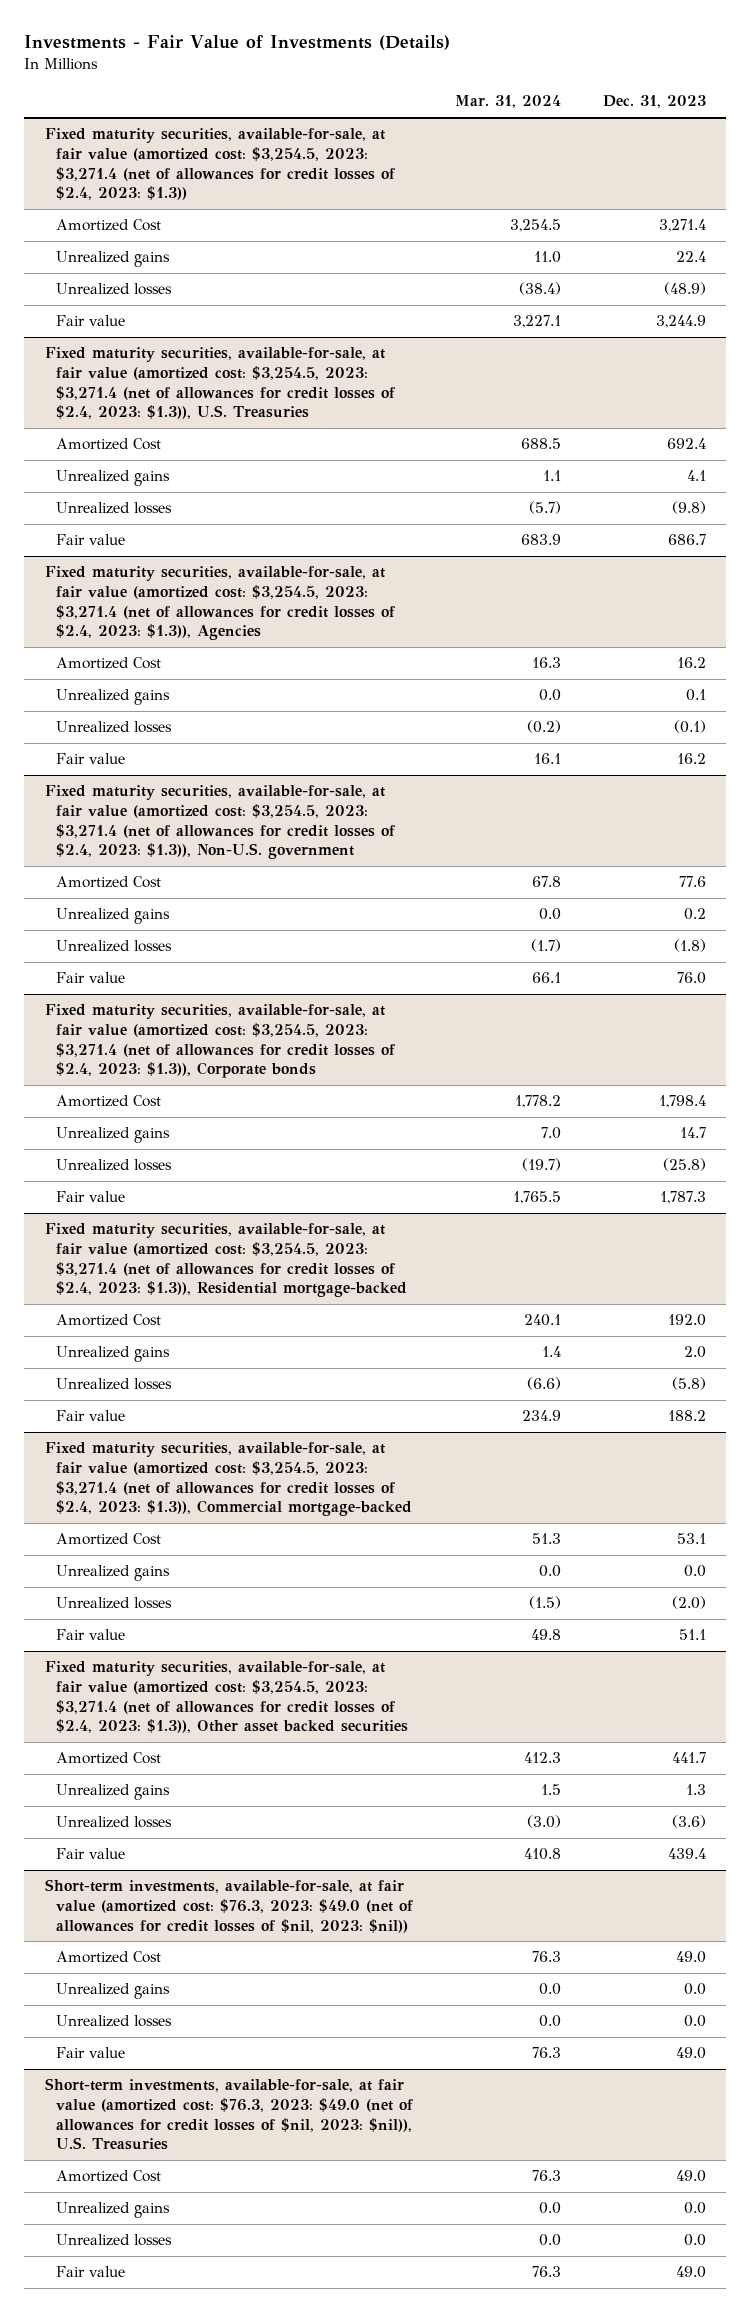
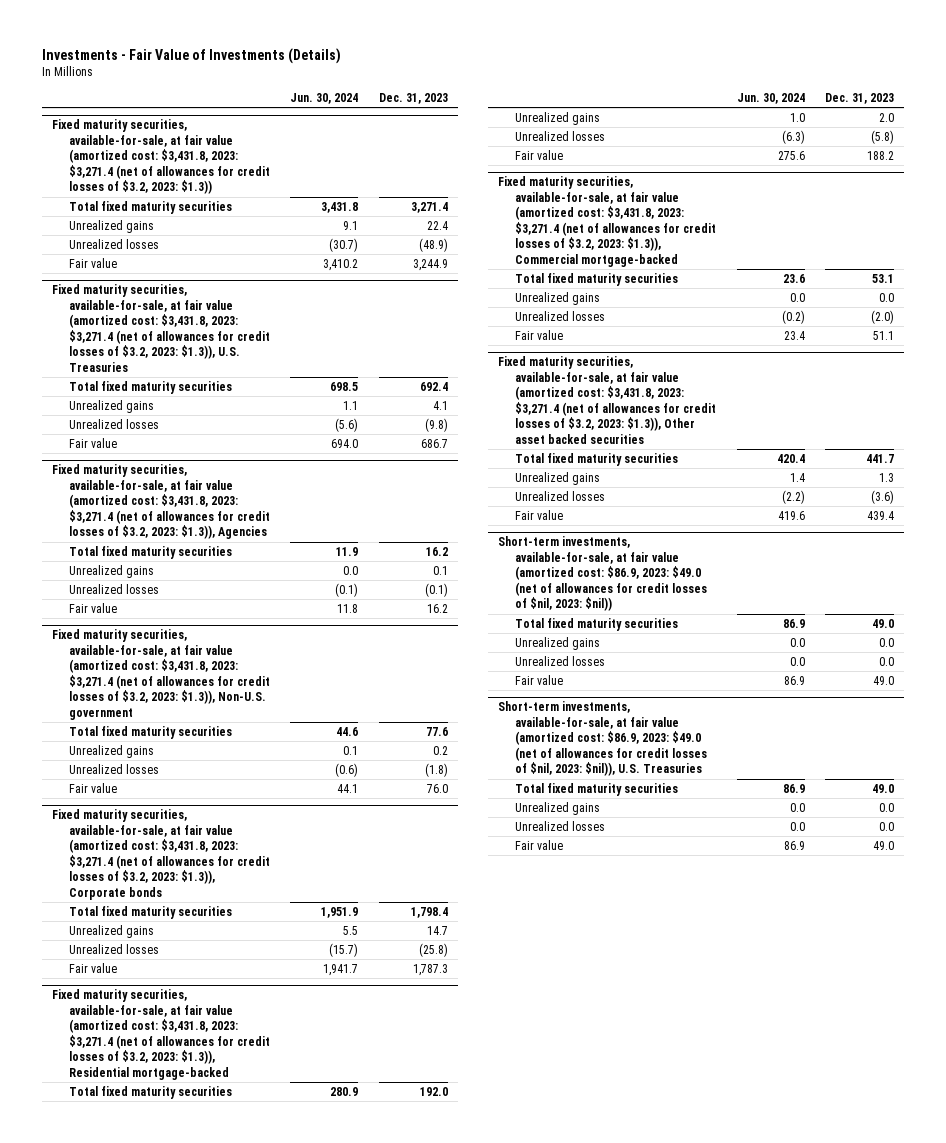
[454,95,561,109] Mar. 31, 2024 -> none
none -> [290,93,359,105] Jun. 30, 2024
[44,128,397,201] Fixed maturity securities, available-for-sale, at fair value (amortized cost: $3,254.5, 2023: $3,271.4 (net of allowances for credit losses of $2.4, 2023: $1.3)) -> [51,119,270,195] Fixed maturity securities, available-for-sale, at fair value (amortized cost: $3,431.8, 2023: $3,271.4 (net of allowances for credit losses of $3.2, 2023: $1.3))
[56,219,162,232] Amortized Cost -> [68,200,232,214] Total fixed maturity securities
[44,347,397,420] Fixed maturity securities, available-for-sale, at fair value (amortized cost: $3,254.5, 2023: $3,271.4 (net of allowances for credit losses of $2.4, 2023: $1.3)), U.S. Treasuries -> [51,284,270,372] Fixed maturity securities, available-for-sale, at fair value (amortized cost: $3,431.8, 2023: $3,271.4 (net of allowances for credit losses of $3.2, 2023: $1.3)), U.S. Treasuries
[56,438,162,451] Amortized Cost -> [68,380,232,394] Total fixed maturity securities
[44,566,397,641] Fixed maturity securities, available-for-sale, at fair value (amortized cost: $3,254.5, 2023: $3,271.4 (net of allowances for credit losses of $2.4, 2023: $1.3)), Agencies -> [51,464,270,540] Fixed maturity securities, available-for-sale, at fair value (amortized cost: $3,431.8, 2023: $3,271.4 (net of allowances for credit losses of $3.2, 2023: $1.3)), Agencies
[56,657,162,670] Amortized Cost -> [68,545,232,559] Total fixed maturity securities
[44,785,397,860] Fixed maturity securities, available-for-sale, at fair value (amortized cost: $3,254.5, 2023: $3,271.4 (net of allowances for credit losses of $2.4, 2023: $1.3)), Non-U.S. government -> [51,629,270,720] Fixed maturity securities, available-for-sale, at fair value (amortized cost: $3,431.8, 2023: $3,271.4 (net of allowances for credit losses of $3.2, 2023: $1.3)), Non-U.S. government
[56,876,162,889] Amortized Cost -> [68,725,232,739] Total fixed maturity securities
[44,1004,397,1079] Fixed maturity securities, available-for-sale, at fair value (amortized cost: $3,254.5, 2023: $3,271.4 (net of allowances for credit losses of $2.4, 2023: $1.3)), Corporate bonds -> [51,809,270,900] Fixed maturity securities, available-for-sale, at fair value (amortized cost: $3,431.8, 2023: $3,271.4 (net of allowances for credit losses of $3.2, 2023: $1.3)), Corporate bonds
[56,1095,162,1108] Amortized Cost -> [68,905,232,919] Total fixed maturity securities
[44,1223,408,1298] Fixed maturity securities, available-for-sale, at fair value (amortized cost: $3,254.5, 2023: $3,271.4 (net of allowances for credit losses of $2.4, 2023: $1.3)), Residential mortgage-backed -> [51,989,270,1080] Fixed maturity securities, available-for-sale, at fair value (amortized cost: $3,431.8, 2023: $3,271.4 (net of allowances for credit losses of $3.2, 2023: $1.3)), Residential mortgage-backed
[56,1314,162,1327] Amortized Cost -> [68,1085,232,1099] Total fixed maturity securities
[44,1442,413,1517] Fixed maturity securities, available-for-sale, at fair value (amortized cost: $3,254.5, 2023: $3,271.4 (net of allowances for credit losses of $2.4, 2023: $1.3)), Commercial mortgage-backed -> [498,176,717,267] Fixed maturity securities, available-for-sale, at fair value (amortized cost: $3,431.8, 2023: $3,271.4 (net of allowances for credit losses of $3.2, 2023: $1.3)), Commercial mortgage-backed
[56,1533,162,1546] Amortized Cost -> [515,272,679,286] Total fixed maturity securities
[44,1661,409,1734] Fixed maturity securities, available-for-sale, at fair value (amortized cost: $3,254.5, 2023: $3,271.4 (net of allowances for credit losses of $2.4, 2023: $1.3)), Other asset backed securities -> [498,356,717,444] Fixed maturity securities, available-for-sale, at fair value (amortized cost: $3,431.8, 2023: $3,271.4 (net of allowances for credit losses of $3.2, 2023: $1.3)), Other asset backed securities
[56,1752,162,1765] Amortized Cost -> [515,452,679,466] Total fixed maturity securities
[44,1879,415,1933] Short-term investments, available-for-sale, at fair value (amortized cost: $76.3, 2023: $49.0 (net of allowances for credit losses of $nil, 2023: $nil)) -> [498,536,708,612] Short-term investments, available-for-sale, at fair value (amortized cost: $86.9, 2023: $49.0 (net of allowances for credit losses of $nil, 2023: $nil))
[56,1951,162,1964] Amortized Cost -> [515,617,679,631] Total fixed maturity securities
[44,2078,415,2151] Short-term investments, available-for-sale, at fair value (amortized cost: $76.3, 2023: $49.0 (net of allowances for credit losses of $nil, 2023: $nil)), U.S. Treasuries -> [498,701,708,777] Short-term investments, available-for-sale, at fair value (amortized cost: $86.9, 2023: $49.0 (net of allowances for credit losses of $nil, 2023: $nil)), U.S. Treasuries
[56,2170,162,2183] Amortized Cost -> [515,782,679,796] Total fixed maturity securities

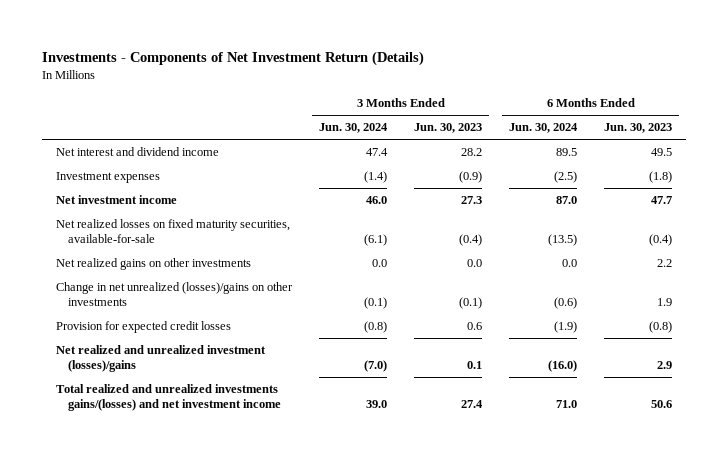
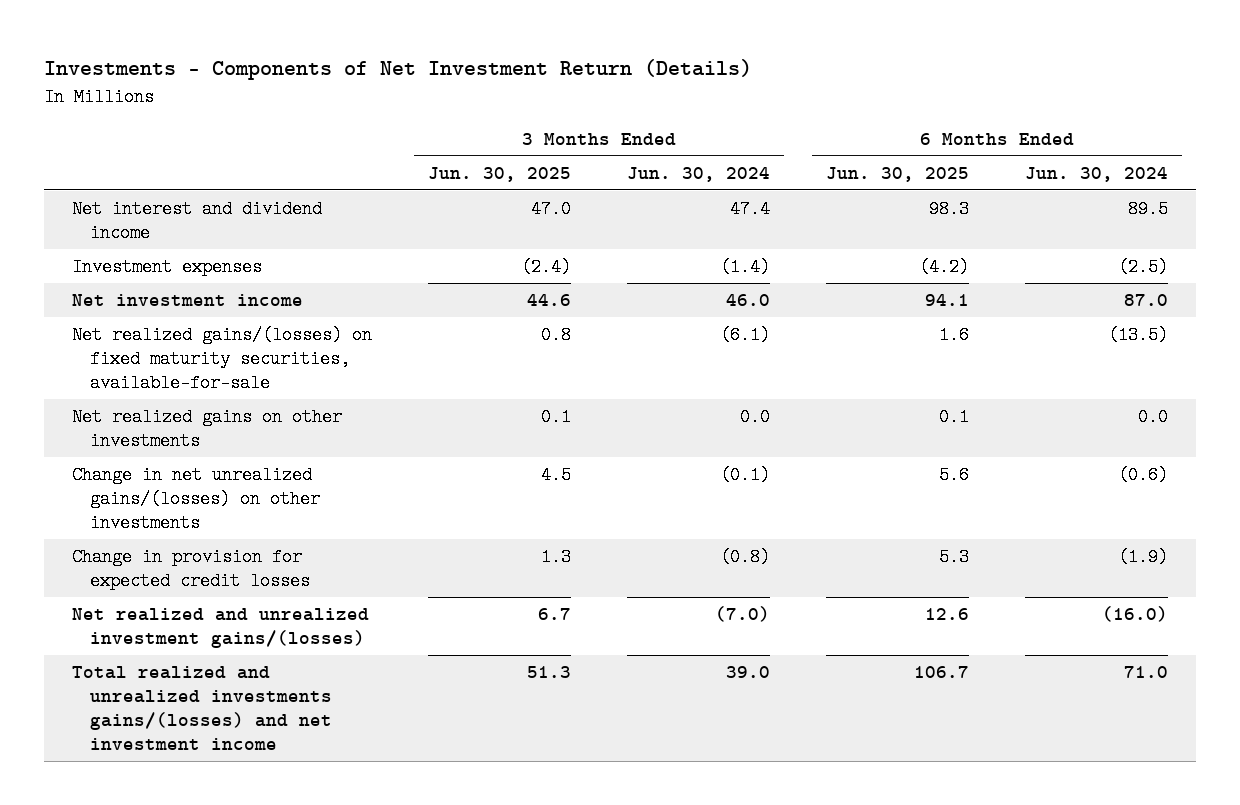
[414,123,483,134] Jun. 30, 2023 -> none
[604,123,673,134] Jun. 30, 2023 -> none
none -> [428,166,572,182] Jun. 30, 2025
none -> [825,166,969,182] Jun. 30, 2025
[55,219,290,243] Net realized losses on fixed maturity securities, available-for-sale -> [72,325,373,393] Net realized gains/(losses) on fixed maturity securities, available-for-sale
[55,282,293,306] Change in net unrealized (losses)/gains on other investments -> [72,465,320,533] Change in net unrealized gains/(losses) on other investments
[55,321,231,334] Provision for expected credit losses -> [72,547,310,591] Change in provision for expected credit losses
[55,345,266,372] Net realized and unrealized investment (losses)/gains -> [72,607,370,649] Net realized and unrealized investment gains/(losses)

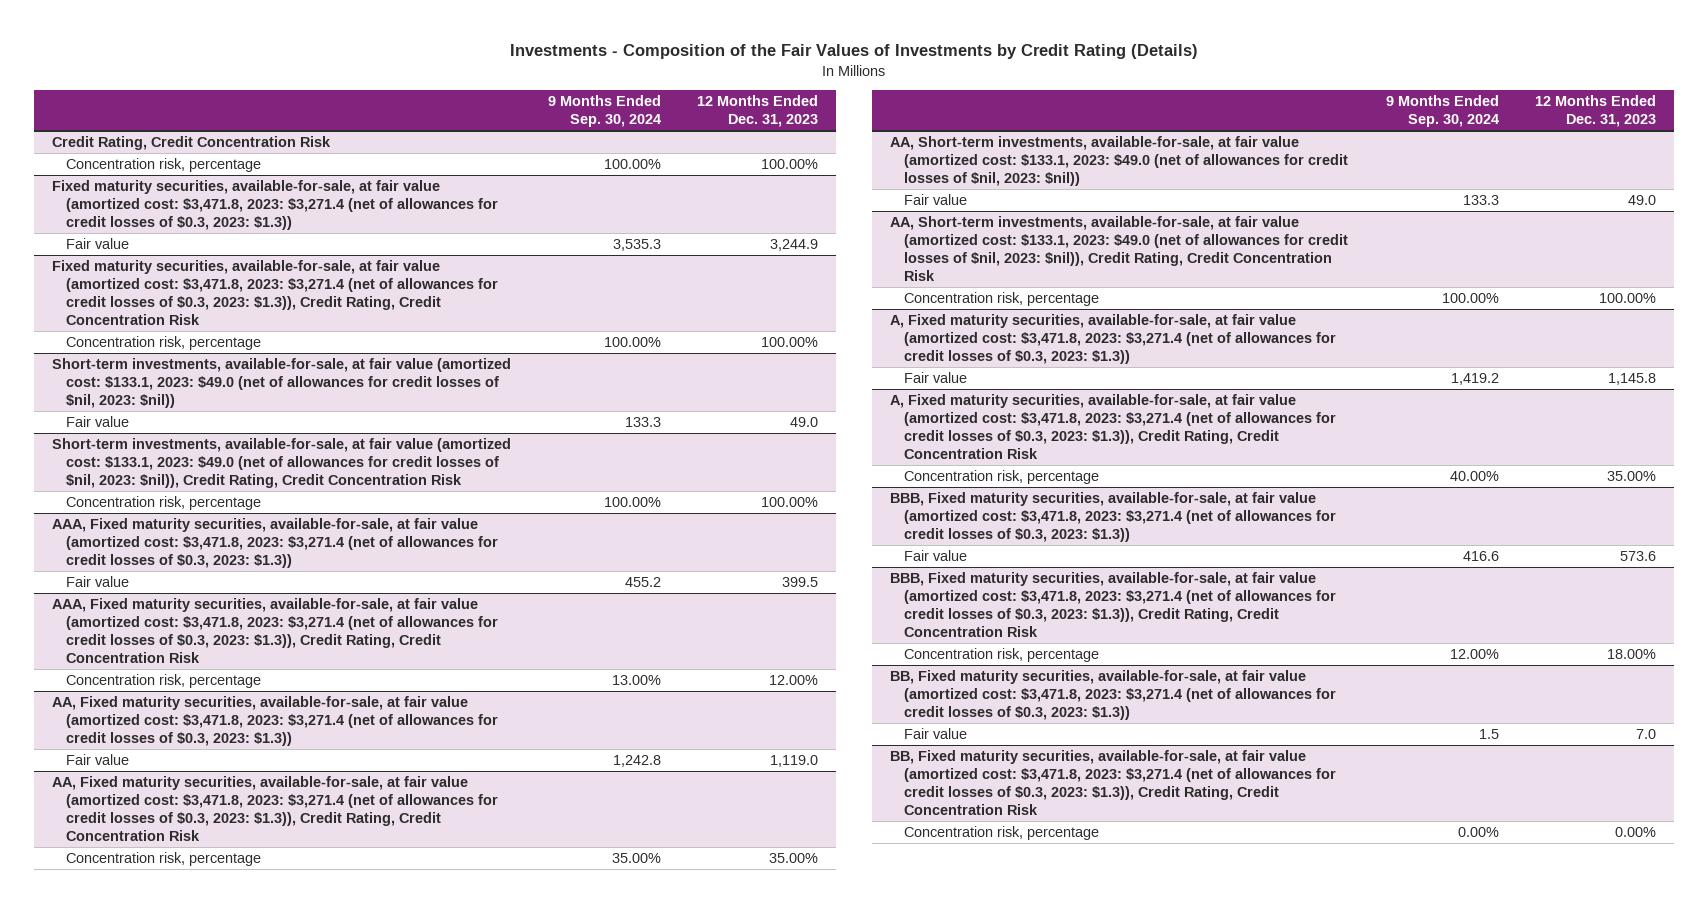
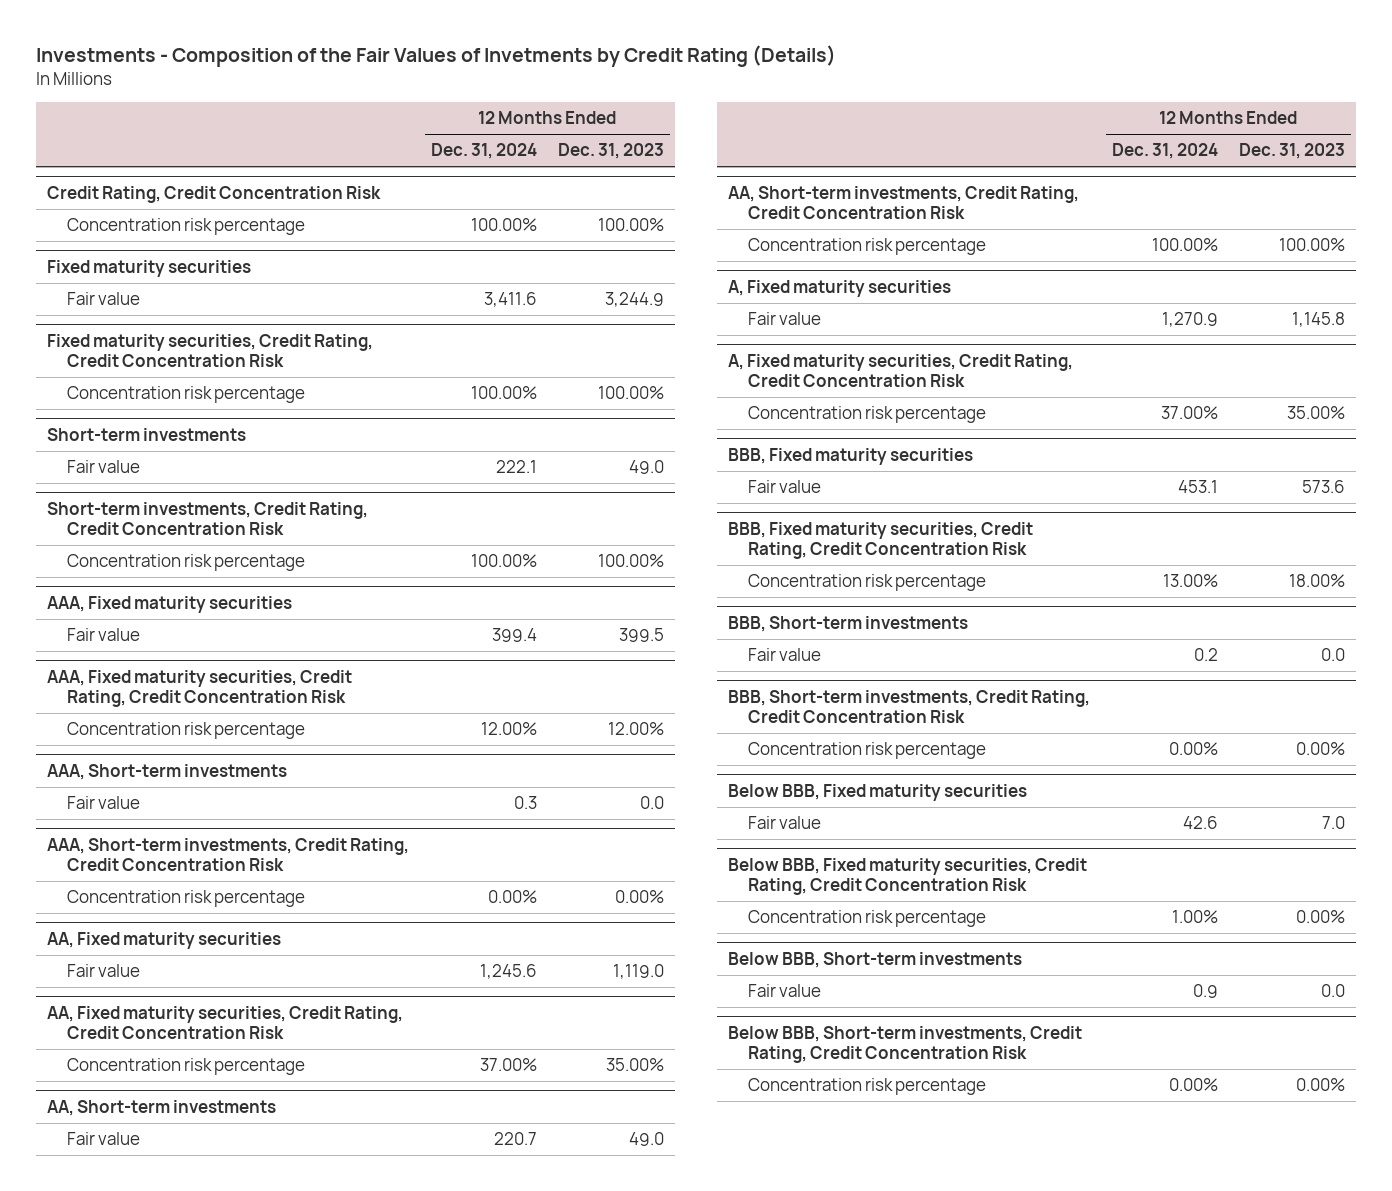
[510,44,1199,60] Investments - Composition of the Fair Values of Investments by Credit Rating (Details) -> [36,45,837,68] Investments - Composition of the Fair Values of Invetments by Credit Rating (Details)
[547,94,661,127] 9 Months Ended Sep. 30, 2024 -> none
none -> [430,143,537,160] Dec. 31, 2024
[66,157,262,172] Concentration risk, percentage -> [67,218,306,236] Concentration risk percentage
[52,179,499,230] Fixed maturity securities, available-for-sale, at fair value (amortized cost: $3,471.8, 2023: $3,271.4 (net of allowances for credit losses of $0.3, 2023: $1.3)) -> [46,260,251,278] Fixed maturity securities
[52,259,499,325] Fixed maturity securities, available-for-sale, at fair value (amortized cost: $3,471.8, 2023: $3,271.4 (net of allowances for credit losses of $0.3, 2023: $1.3)), Credit Rating, Credit Concentration Risk -> none
none -> [46,334,373,367] Fixed maturity securities, Credit Rating, Credit Concentration Risk
[66,335,262,350] Concentration risk, percentage -> [67,386,306,404] Concentration risk percentage
[52,357,512,408] Short-term investments, available-for-sale, at fair value (amortized cost: $133.1, 2023: $49.0 (net of allowances for credit losses of $nil, 2023: $nil)) -> [46,428,246,442] Short-term investments
[52,437,512,488] Short-term investments, available-for-sale, at fair value (amortized cost: $133.1, 2023: $49.0 (net of allowances for credit losses of $nil, 2023: $nil)), Credit Rating, Credit Concentration Risk -> none
[52,517,499,568] AAA, Fixed maturity securities, available-for-sale, at fair value (amortized cost: $3,471.8, 2023: $3,271.4 (net of allowances for credit losses of $0.3, 2023: $1.3)) -> none
none -> [46,502,368,535] Short-term investments, Credit Rating, Credit Concentration Risk
[66,495,262,510] Concentration risk, percentage -> [67,554,306,572] Concentration risk percentage
none -> [46,596,292,614] AAA, Fixed maturity securities
[52,597,499,663] AAA, Fixed maturity securities, available-for-sale, at fair value (amortized cost: $3,471.8, 2023: $3,271.4 (net of allowances for credit losses of $0.3, 2023: $1.3)), Credit Rating, Credit Concentration Risk -> none
[52,695,499,746] AA, Fixed maturity securities, available-for-sale, at fair value (amortized cost: $3,471.8, 2023: $3,271.4 (net of allowances for credit losses of $0.3, 2023: $1.3)) -> none
none -> [46,670,352,707] AAA, Fixed maturity securities, Credit Rating, Credit Concentration Risk
[66,673,262,688] Concentration risk, percentage -> [67,722,306,740] Concentration risk percentage
none -> [46,764,287,781] AAA, Short-term investments
none -> [67,796,141,810] Fair value
none -> [46,838,409,871] AAA, Short-term investments, Credit Rating, Credit Concentration Risk
none -> [67,890,306,908] Concentration risk percentage
none -> [46,932,281,950] AA, Fixed maturity securities
[52,775,499,841] AA, Fixed maturity securities, available-for-sale, at fair value (amortized cost: $3,471.8, 2023: $3,271.4 (net of allowances for credit losses of $0.3, 2023: $1.3)), Credit Rating, Credit Concentration Risk -> none
[890,135,1348,186] AA, Short-term investments, available-for-sale, at fair value (amortized cost: $133.1, 2023: $49.0 (net of allowances for credit losses of $nil, 2023: $nil)) -> none
none -> [46,1006,403,1039] AA, Fixed maturity securities, Credit Rating, Credit Concentration Risk
[66,851,262,866] Concentration risk, percentage -> [67,1058,306,1076] Concentration risk percentage
none -> [46,1100,276,1117] AA, Short-term investments
[890,215,1348,281] AA, Short-term investments, available-for-sale, at fair value (amortized cost: $133.1, 2023: $49.0 (net of allowances for credit losses of $nil, 2023: $nil)), Credit Rating, Credit Concentration Risk -> none
[890,313,1336,364] A, Fixed maturity securities, available-for-sale, at fair value (amortized cost: $3,471.8, 2023: $3,271.4 (net of allowances for credit losses of $0.3, 2023: $1.3)) -> none
none -> [727,186,1079,219] AA, Short-term investments, Credit Rating, Credit Concentration Risk
[903,291,1099,306] Concentration risk, percentage -> [748,238,987,256] Concentration risk percentage
none -> [727,280,951,298] A, Fixed maturity securities
[890,393,1336,459] A, Fixed maturity securities, available-for-sale, at fair value (amortized cost: $3,471.8, 2023: $3,271.4 (net of allowances for credit losses of $0.3, 2023: $1.3)), Credit Rating, Credit Concentration Risk -> none
[890,491,1336,542] BBB, Fixed maturity securities, available-for-sale, at fair value (amortized cost: $3,471.8, 2023: $3,271.4 (net of allowances for credit losses of $0.3, 2023: $1.3)) -> none
none -> [727,354,1073,387] A, Fixed maturity securities, Credit Rating, Credit Concentration Risk
[903,469,1099,484] Concentration risk, percentage -> [748,406,987,424] Concentration risk percentage
none -> [727,448,973,466] BBB, Fixed maturity securities
[890,571,1336,637] BBB, Fixed maturity securities, available-for-sale, at fair value (amortized cost: $3,471.8, 2023: $3,271.4 (net of allowances for credit losses of $0.3, 2023: $1.3)), Credit Rating, Credit Concentration Risk -> none
[890,669,1336,720] BB, Fixed maturity securities, available-for-sale, at fair value (amortized cost: $3,471.8, 2023: $3,271.4 (net of allowances for credit losses of $0.3, 2023: $1.3)) -> none
none -> [727,522,1033,559] BBB, Fixed maturity securities, Credit Rating, Credit Concentration Risk
[903,647,1099,662] Concentration risk, percentage -> [748,574,987,592] Concentration risk percentage
none -> [727,616,968,633] BBB, Short-term investments
none -> [748,648,822,662] Fair value
none -> [727,690,1090,723] BBB, Short-term investments, Credit Rating, Credit Concentration Risk
none -> [748,742,987,760] Concentration risk percentage
none -> [727,784,1027,802] Below BBB, Fixed maturity securities
[890,749,1336,815] BB, Fixed maturity securities, available-for-sale, at fair value (amortized cost: $3,471.8, 2023: $3,271.4 (net of allowances for credit losses of $0.3, 2023: $1.3)), Credit Rating, Credit Concentration Risk -> none
none -> [727,858,1087,895] Below BBB, Fixed maturity securities, Credit Rating, Credit Concentration Risk
[903,825,1099,840] Concentration risk, percentage -> [748,910,987,928] Concentration risk percentage
none -> [727,952,1022,969] Below BBB, Short-term investments
none -> [748,984,822,998] Fair value
none -> [727,1026,1082,1063] Below BBB, Short-term investments, Credit Rating, Credit Concentration Risk
none -> [748,1078,987,1096] Concentration risk percentage

